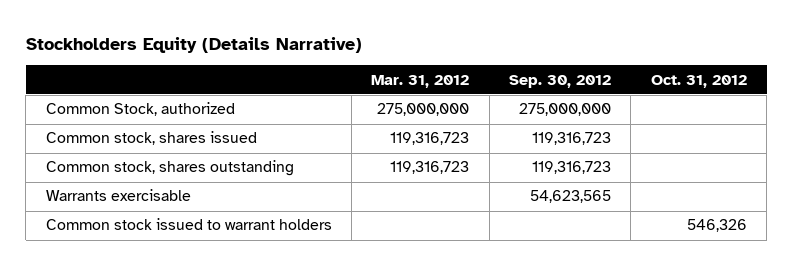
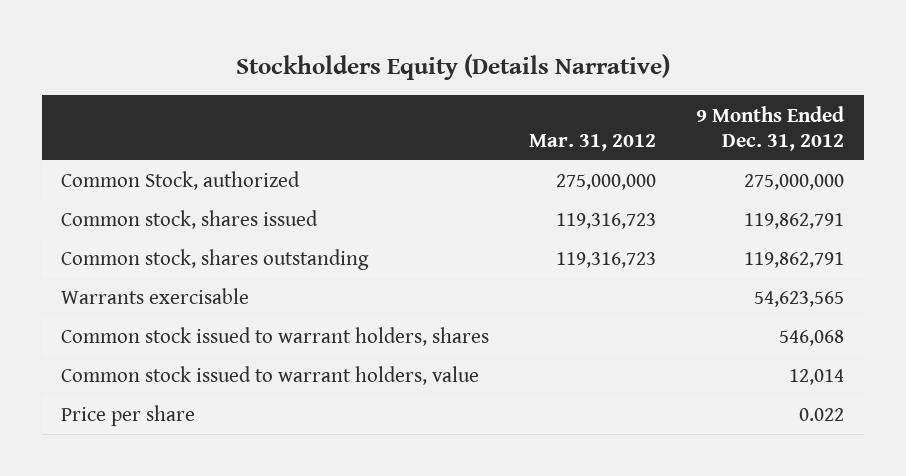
[509,74,612,88] Sep. 30, 2012 -> none
[650,74,747,88] Oct. 31, 2012 -> none
none -> [696,105,845,151] 9 Months Ended Dec. 31, 2012
[45,218,332,231] Common stock issued to warrant holders -> [61,327,490,347] Common stock issued to warrant holders, shares
none -> [61,366,480,386] Common stock issued to warrant holders, value
none -> [61,405,196,427] Price per share

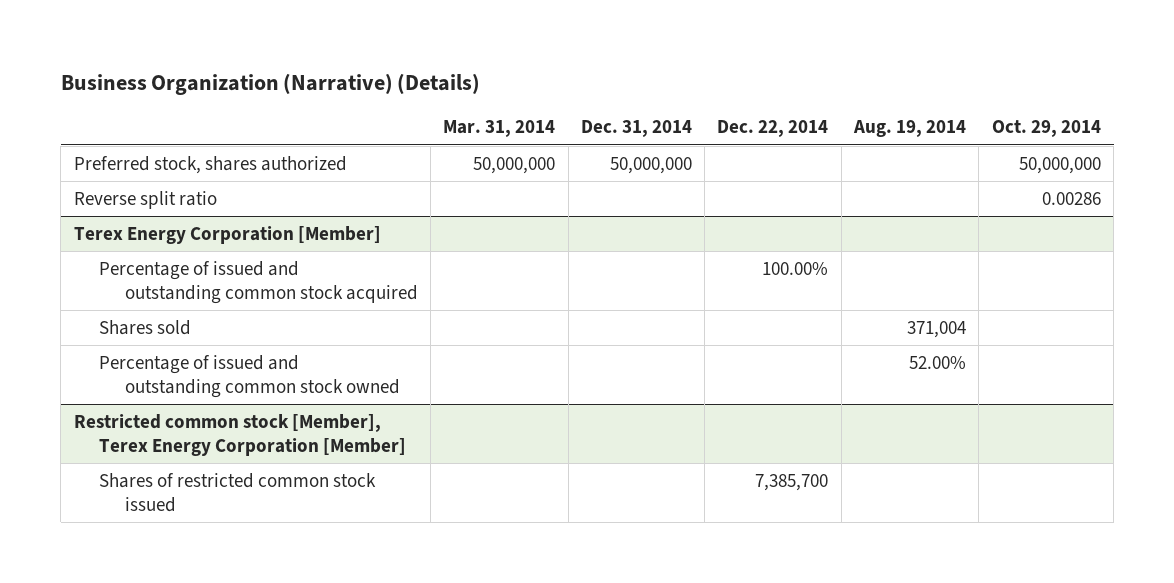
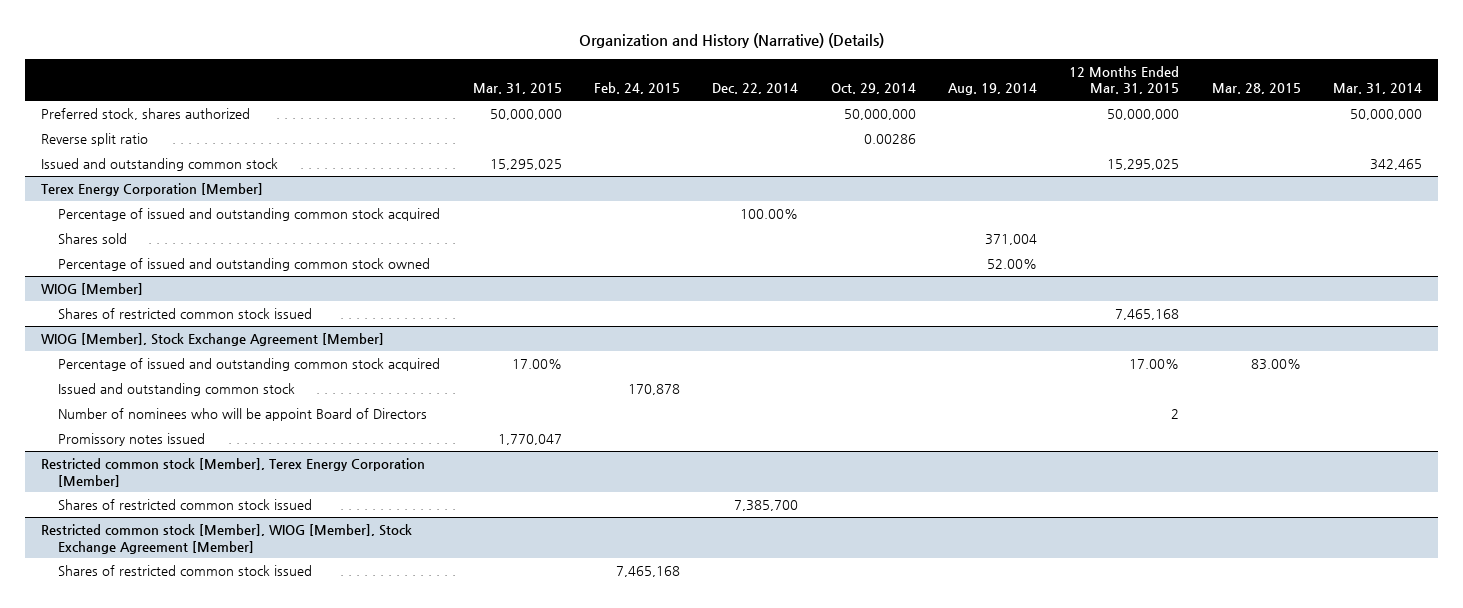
[60,73,480,96] Business Organization (Narrative) (Details) -> [578,33,884,49] Organization and History (Narrative) (Details)
[580,120,692,138] Dec. 31, 2014 -> none
none -> [472,83,562,95] Mar. 31, 2015
none -> [593,82,680,95] Feb. 24, 2015
none -> [1069,65,1180,95] 12 Months Ended Mar. 31, 2015
none -> [1211,83,1301,95] Mar. 28, 2015
none -> [41,157,279,171] Issued and outstanding common stock
none -> [41,282,144,295] WIOG [Member]
none -> [58,307,313,319] Shares of restricted common stock issued
none -> [41,332,385,346] WIOG [Member], Stock Exchange Agreement [Member]
none -> [58,357,441,371] Percentage of issued and outstanding common stock acquired
none -> [58,382,296,396] Issued and outstanding common stock
none -> [58,407,428,421] Number of nominees who will be appoint Board of Directors
none -> [58,432,206,446] Promissory notes issued
none -> [41,523,413,554] Restricted common stock [Member], WIOG [Member], Stock Exchange Agreement [Member]
none -> [58,564,313,576] Shares of restricted common stock issued

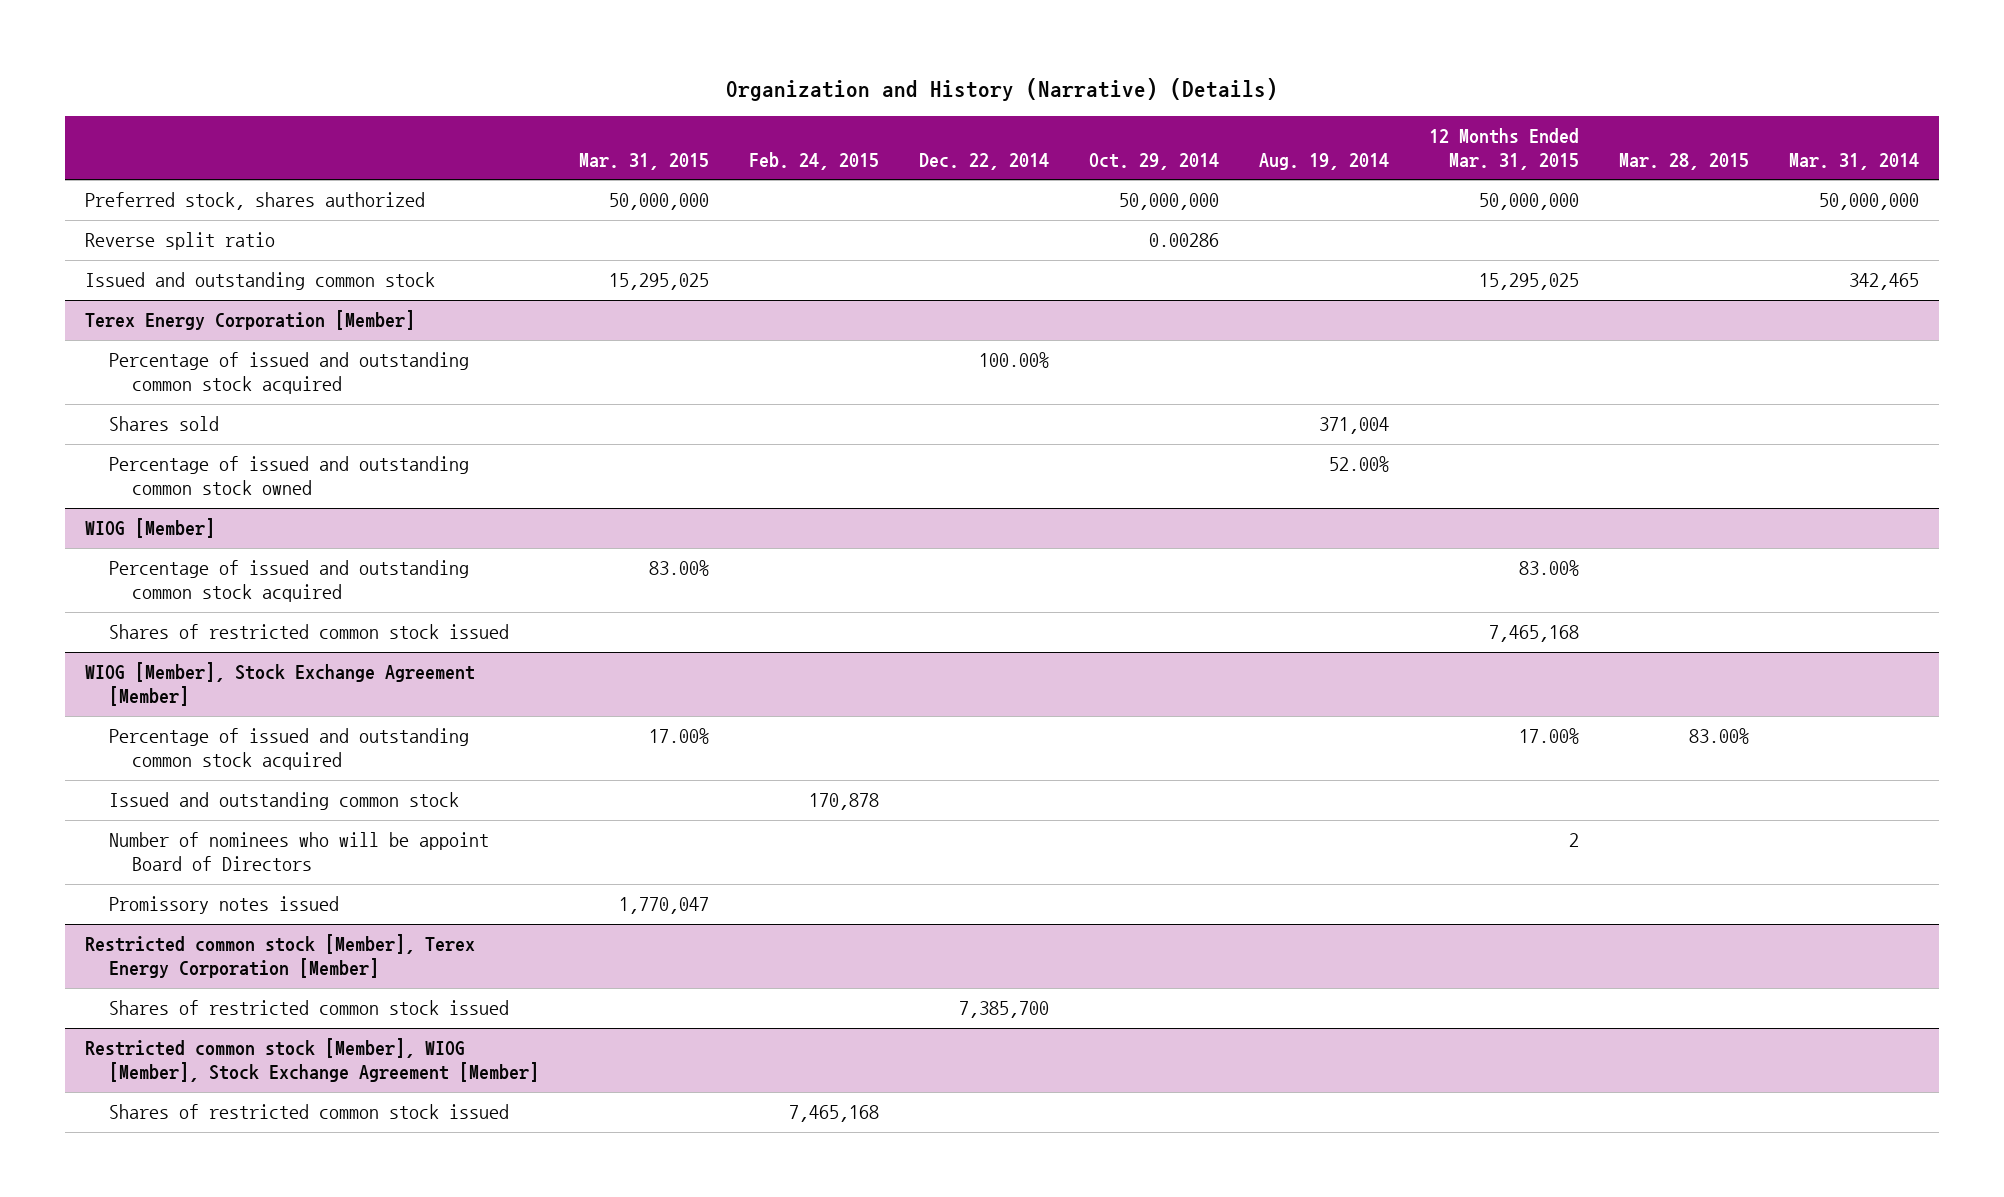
none -> [108,560,469,603] Percentage of issued and outstanding common stock acquired

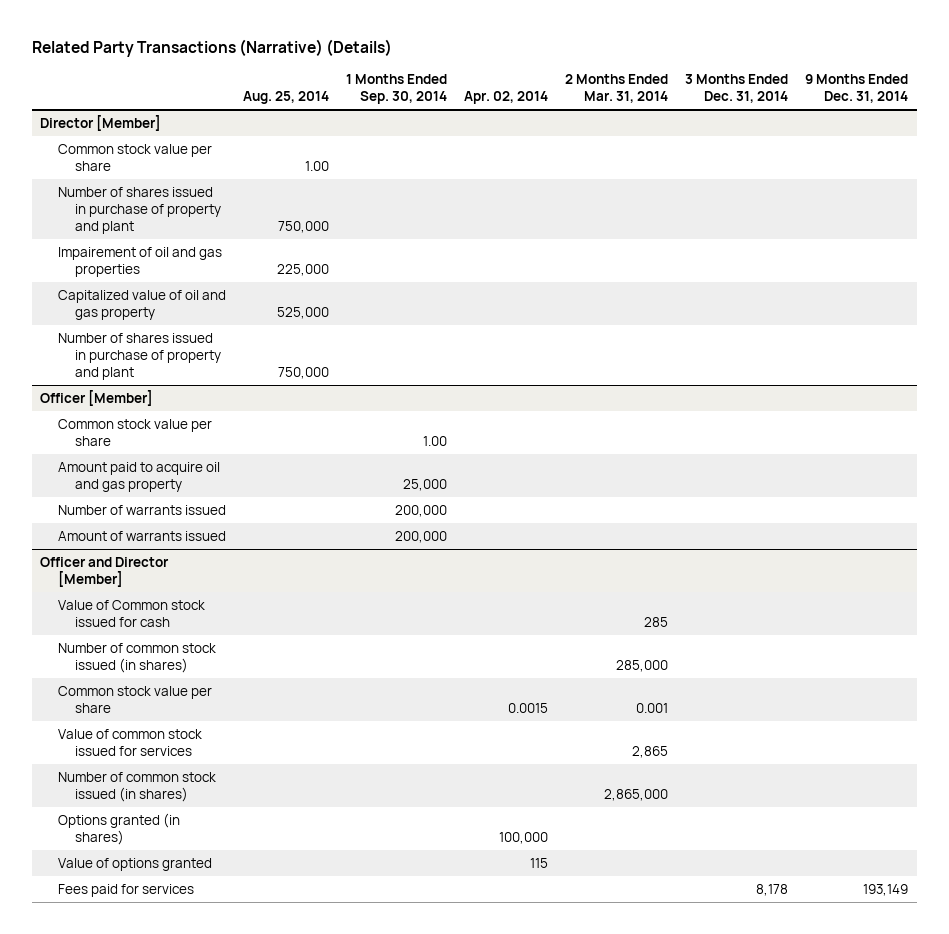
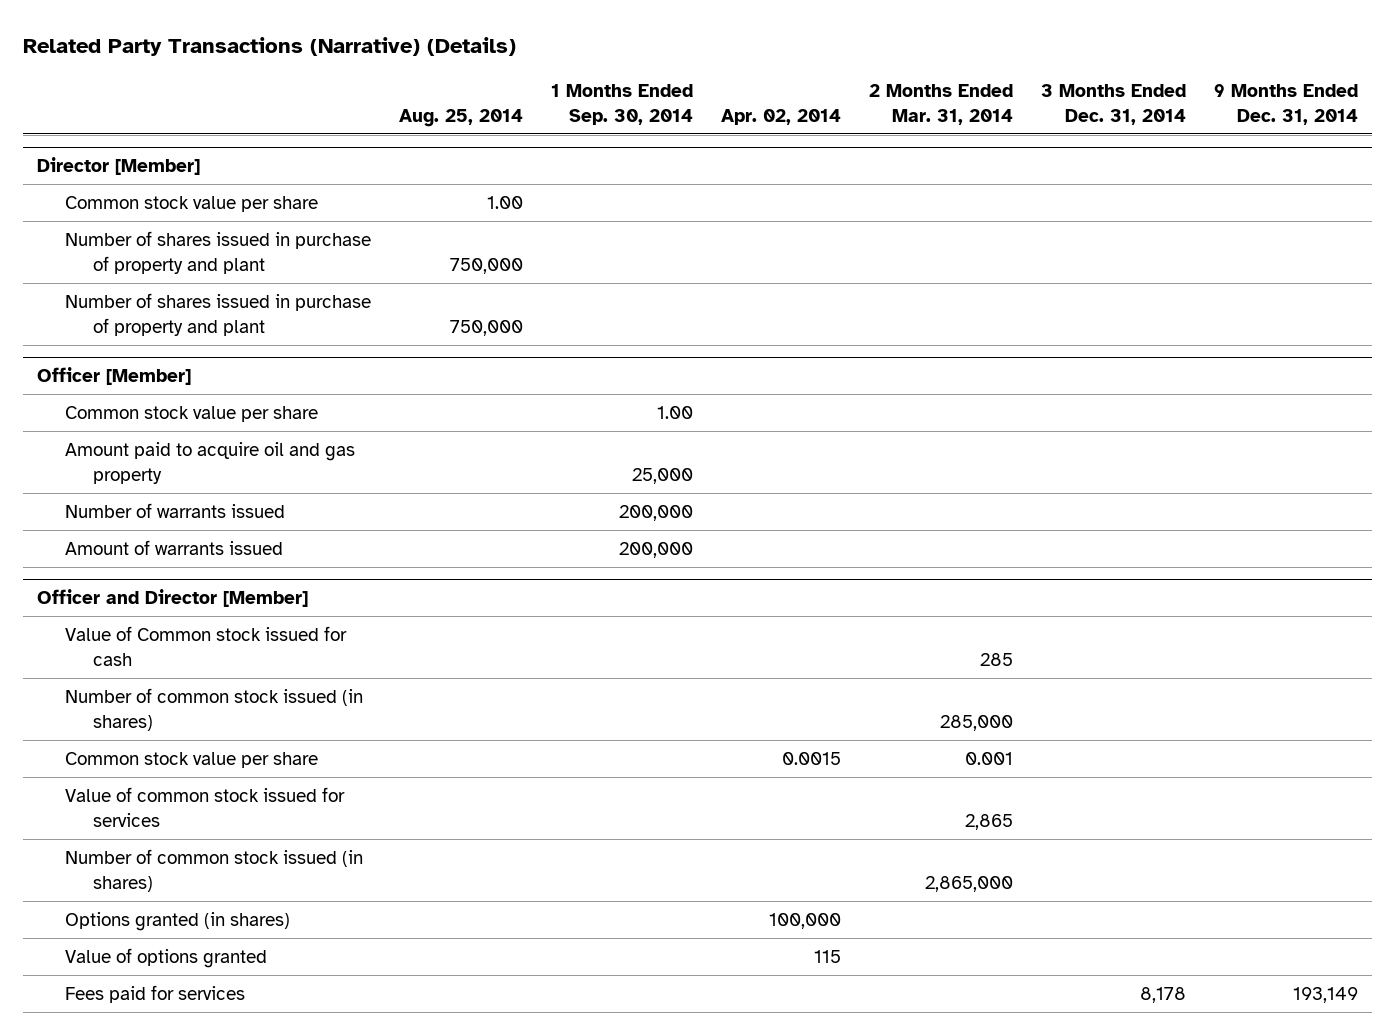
[57,247,222,277] Impairement of oil and gas properties -> none
[57,290,226,320] Capitalized value of oil and gas property -> none

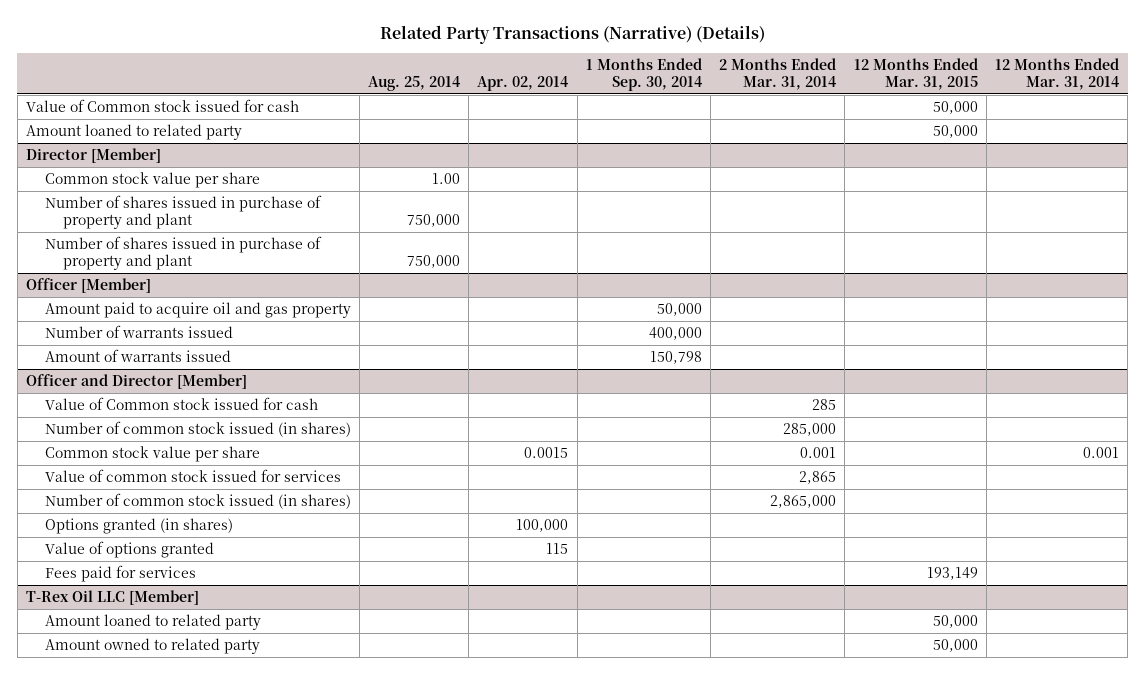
[1040,84,1186,125] 3 Months Ended Dec. 31, 2014 -> none
[1213,84,1358,125] 9 Months Ended Dec. 31, 2014 -> none
none -> [853,57,978,90] 12 Months Ended Mar. 31, 2015
none -> [995,57,1120,90] 12 Months Ended Mar. 31, 2014
none -> [26,98,300,112] Value of Common stock issued for cash
none -> [26,123,243,140] Amount loaned to related party
[64,405,318,422] Common stock value per share -> none
[631,467,693,484] 25,000 -> [656,302,702,316] 50,000
[618,504,693,521] 200,000 -> [648,326,702,340] 400,000
[618,541,693,558] 200,000 -> [649,350,702,364] 150,798
none -> [26,589,200,605] T-Rex Oil LLC [Member]
none -> [44,613,261,630] Amount loaned to related party
none -> [44,637,260,654] Amount owned to related party

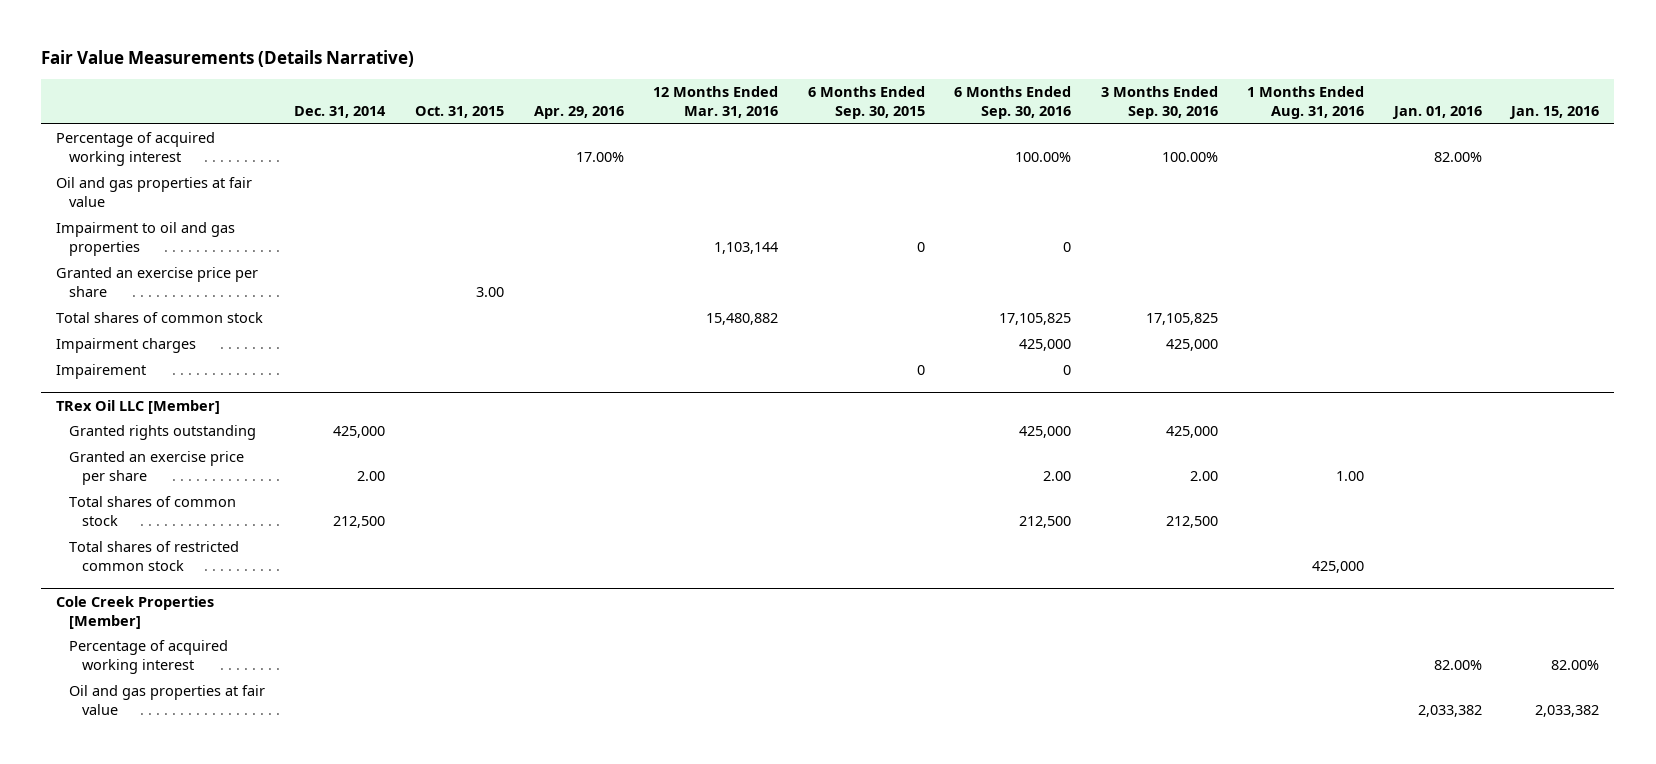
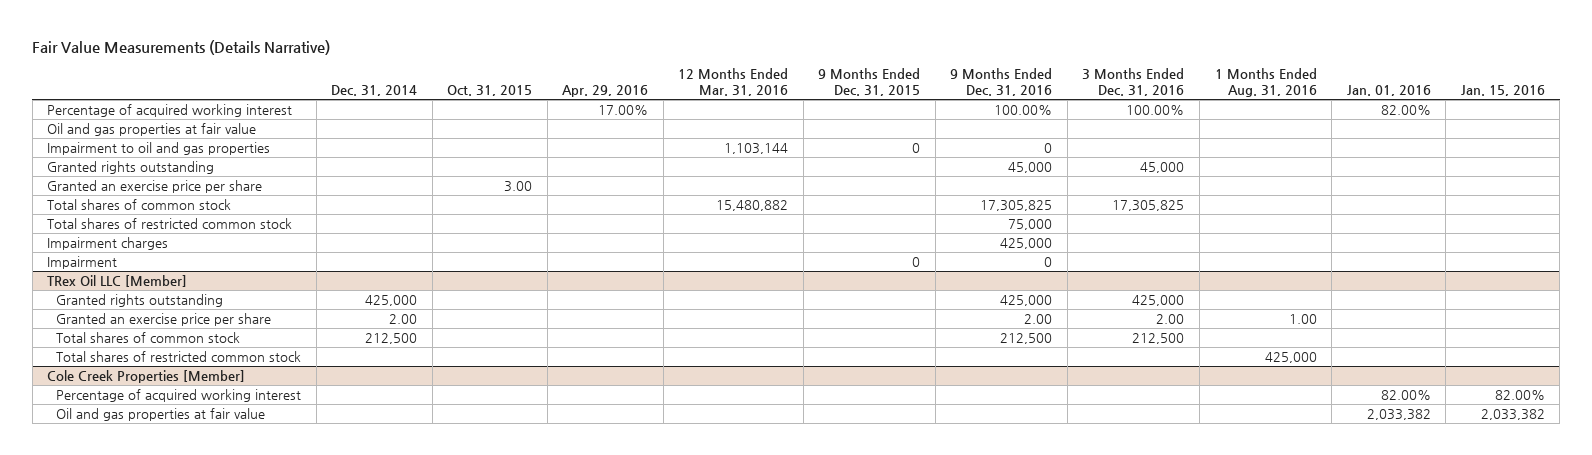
[807,86,925,120] 6 Months Ended Sep. 30, 2015 -> none
[954,86,1072,120] 6 Months Ended Sep. 30, 2016 -> none
[1100,86,1218,120] 3 Months Ended Sep. 30, 2016 -> none
none -> [818,68,921,96] 9 Months Ended Dec. 31, 2015
none -> [950,68,1053,96] 9 Months Ended Dec. 31, 2016
none -> [1082,68,1185,96] 3 Months Ended Dec. 31, 2016
none -> [47,161,215,175] Granted rights outstanding
none -> [47,218,293,230] Total shares of restricted common stock
[56,364,147,380] Impairement -> [47,256,118,270] Impairment

